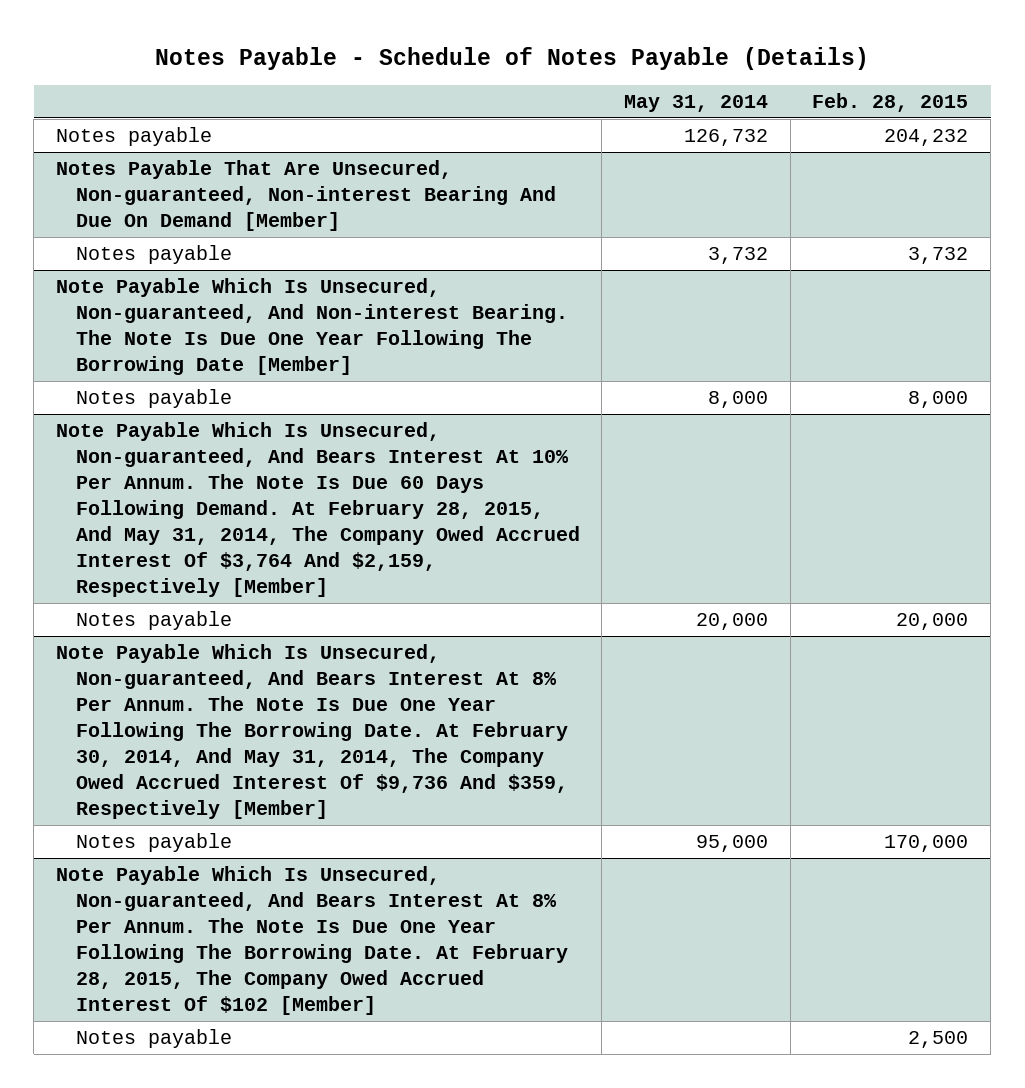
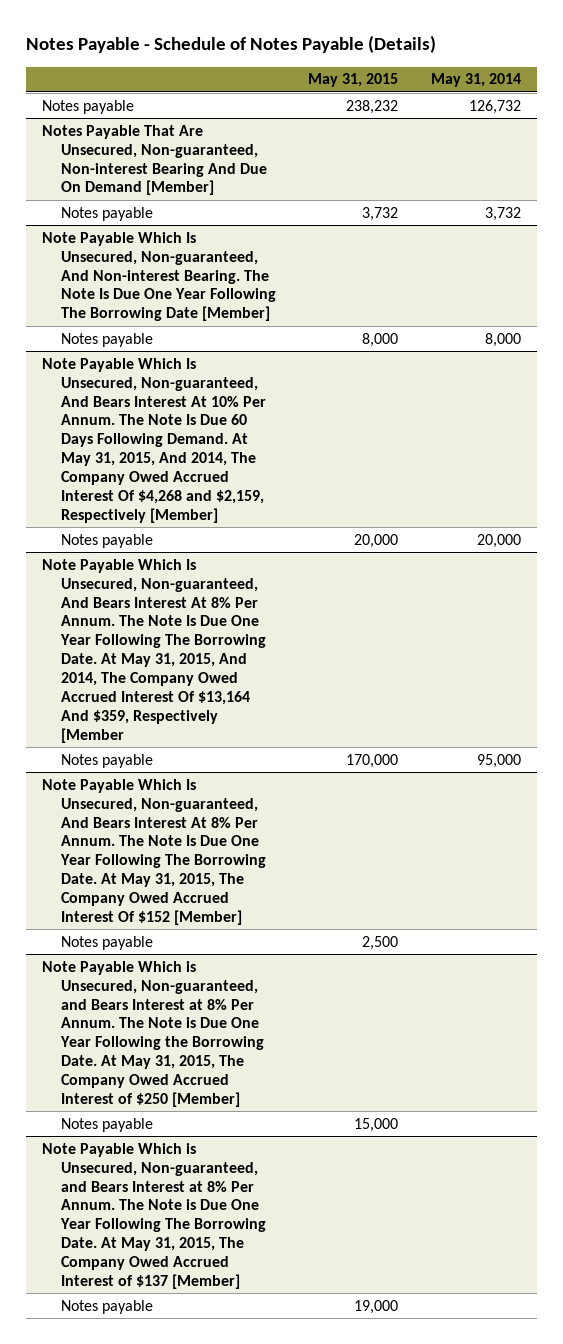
[812,93,969,113] Feb. 28, 2015 -> none
none -> [308,73,399,88] May 31, 2015
[56,422,580,597] Note Payable Which Is Unsecured, Non-guaranteed, And Bears Interest At 10% Per Annum. The Note Is Due 60 Days Following Demand. At February 28, 2015, And May 31, 2014, The Company Owed Accrued Interest Of $3,764 And $2,159, Respectively [Member] -> [41,357,266,523] Note Payable Which Is Unsecured, Non-guaranteed, And Bears Interest At 10% Per Annum. The Note Is Due 60 Days Following Demand. At May 31, 2015, And 2014, The Company Owed Accrued Interest Of $4,268 and $2,159, Respectively [Member]
[56,644,568,819] Note Payable Which Is Unsecured, Non-guaranteed, And Bears Interest At 8% Per Annum. The Note Is Due One Year Following The Borrowing Date. At February 30, 2014, And May 31, 2014, The Company Owed Accrued Interest Of $9,736 And $359, Respectively [Member] -> [41,558,266,743] Note Payable Which Is Unsecured, Non-guaranteed, And Bears Interest At 8% Per Annum. The Note Is Due One Year Following The Borrowing Date. At May 31, 2015, And 2014, The Company Owed Accrued Interest Of $13,164 And $359, Respectively [Member
[56,866,568,1015] Note Payable Which Is Unsecured, Non-guaranteed, And Bears Interest At 8% Per Annum. The Note Is Due One Year Following The Borrowing Date. At February 28, 2015, The Company Owed Accrued Interest Of $102 [Member] -> [41,778,266,925] Note Payable Which Is Unsecured, Non-guaranteed, And Bears Interest At 8% Per Annum. The Note Is Due One Year Following The Borrowing Date. At May 31, 2015, The Company Owed Accrued Interest Of $152 [Member]
none -> [41,960,264,1107] Note Payable Which is Unsecured, Non-guaranteed, and Bears Interest at 8% Per Annum. The Note is Due One Year Following the Borrowing Date. At May 31, 2015, The Company Owed Accrued Interest of $250 [Member]
none -> [60,1117,153,1132] Notes payable
none -> [41,1142,266,1289] Note Payable Which is Unsecured, Non-guaranteed, and Bears Interest at 8% Per Annum. The Note is Due One Year Following The Borrowing Date. At May 31, 2015, The Company Owed Accrued Interest of $137 [Member]
none -> [60,1299,153,1314] Notes payable

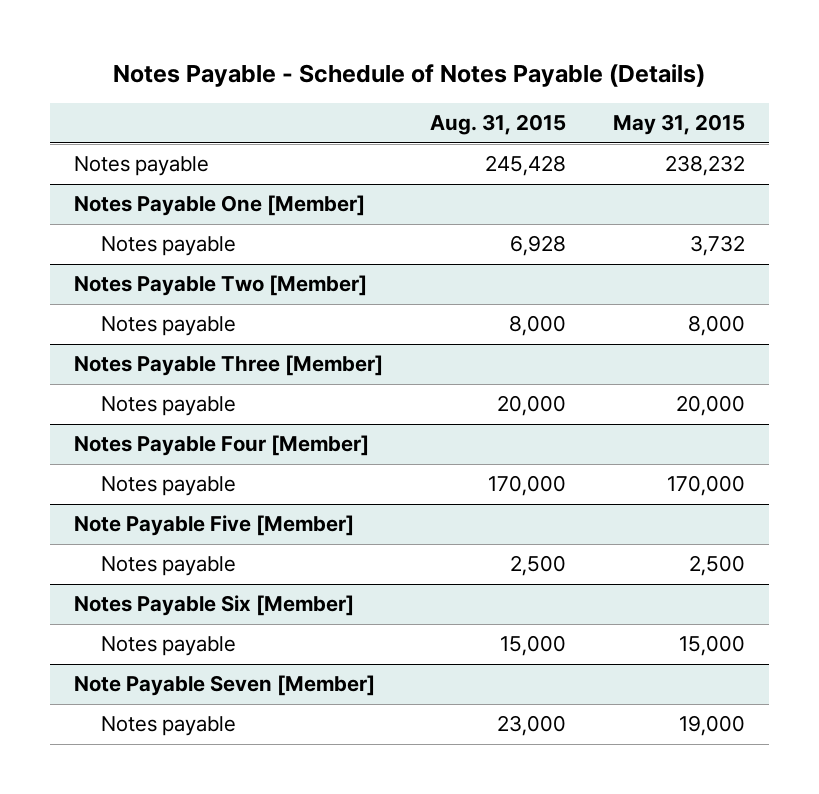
[430,73,521,88] May 31, 2014 -> none
none -> [429,114,566,136] Aug. 31, 2015
[41,124,267,196] Notes Payable That Are Unsecured, Non-guaranteed, Non-interest Bearing And Due On Demand [Member] -> [73,195,365,217] Notes Payable One [Member]
[41,231,276,322] Note Payable Which Is Unsecured, Non-guaranteed, And Non-interest Bearing. The Note Is Due One Year Following The Borrowing Date [Member] -> [73,275,367,297] Notes Payable Two [Member]
[41,357,266,523] Note Payable Which Is Unsecured, Non-guaranteed, And Bears Interest At 10% Per Annum. The Note Is Due 60 Days Following Demand. At May 31, 2015, And 2014, The Company Owed Accrued Interest Of $4,268 and $2,159, Respectively [Member] -> [73,355,383,377] Notes Payable Three [Member]
[41,558,266,743] Note Payable Which Is Unsecured, Non-guaranteed, And Bears Interest At 8% Per Annum. The Note Is Due One Year Following The Borrowing Date. At May 31, 2015, And 2014, The Company Owed Accrued Interest Of $13,164 And $359, Respectively [Member -> [73,435,369,457] Notes Payable Four [Member]
[41,778,266,925] Note Payable Which Is Unsecured, Non-guaranteed, And Bears Interest At 8% Per Annum. The Note Is Due One Year Following The Borrowing Date. At May 31, 2015, The Company Owed Accrued Interest Of $152 [Member] -> [73,515,354,537] Note Payable Five [Member]
[41,960,264,1107] Note Payable Which is Unsecured, Non-guaranteed, and Bears Interest at 8% Per Annum. The Note is Due One Year Following the Borrowing Date. At May 31, 2015, The Company Owed Accrued Interest of $250 [Member] -> [73,595,354,617] Notes Payable Six [Member]
[41,1142,266,1289] Note Payable Which is Unsecured, Non-guaranteed, and Bears Interest at 8% Per Annum. The Note is Due One Year Following The Borrowing Date. At May 31, 2015, The Company Owed Accrued Interest of $137 [Member] -> [73,675,375,697] Note Payable Seven [Member]

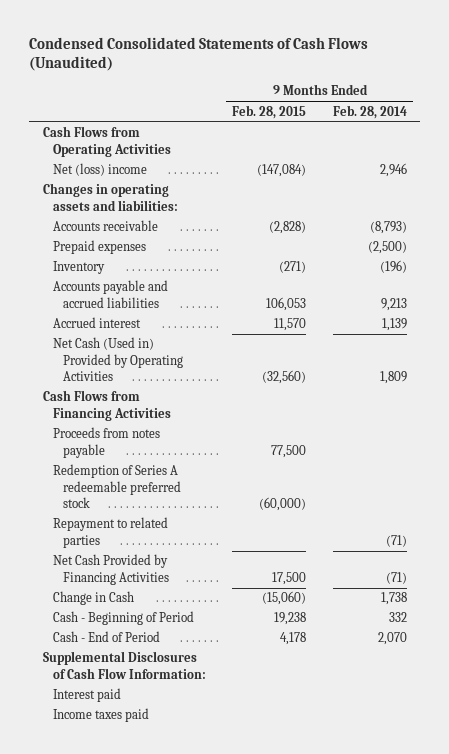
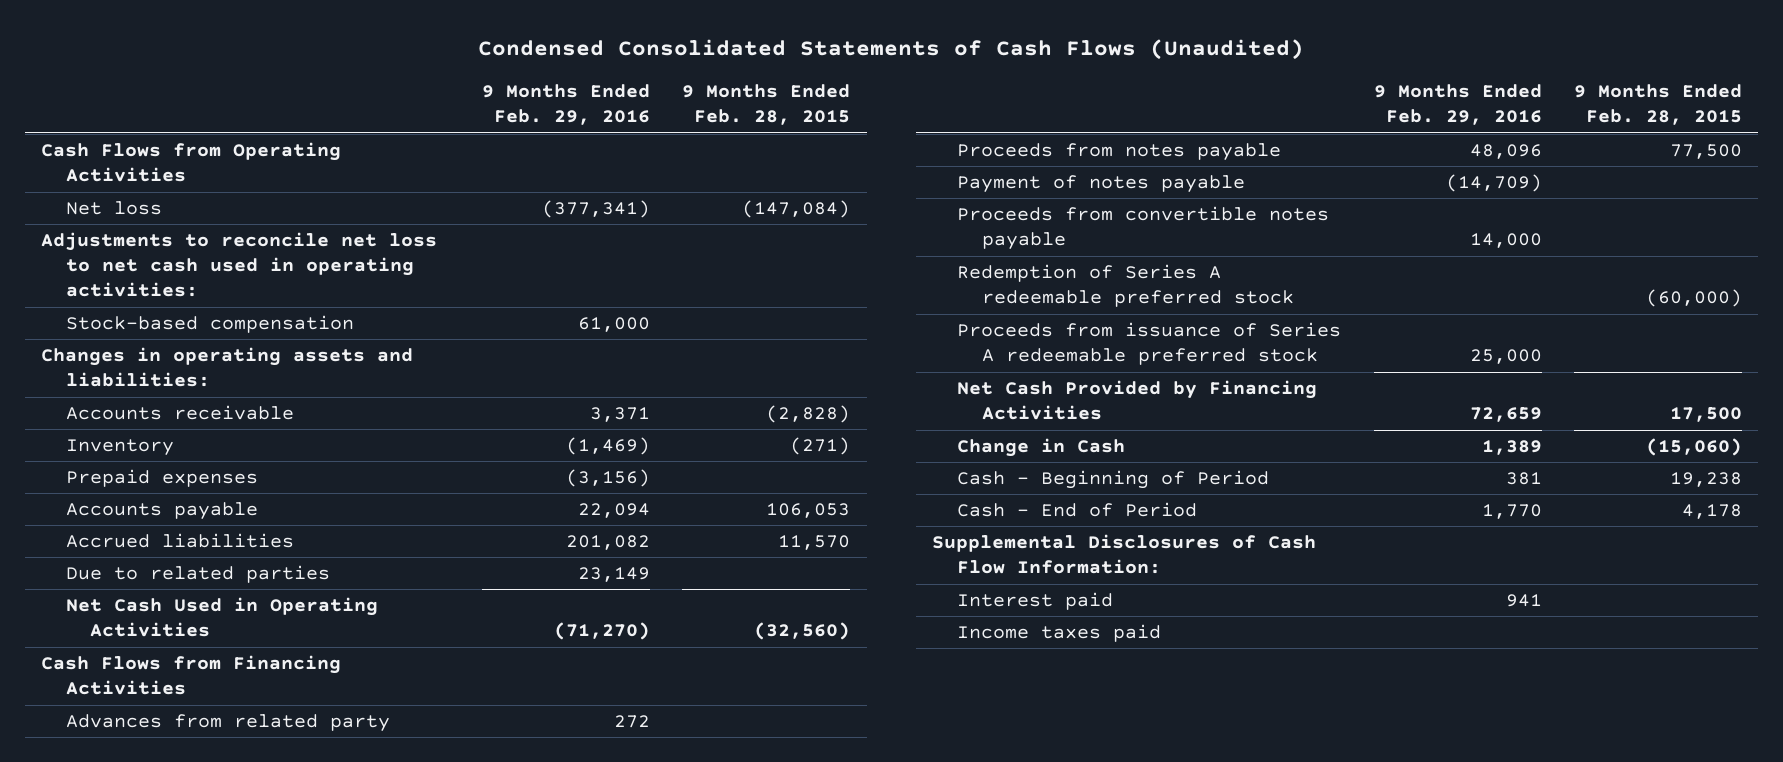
[332,104,407,119] Feb. 28, 2014 -> none
none -> [481,84,650,126] 9 Months Ended Feb. 29, 2016
[52,163,147,177] Net (loss) income -> [65,201,162,216] Net loss
none -> [40,232,437,298] Adjustments to reconcile net loss to net cash used in operating activities:
none -> [65,315,354,334] Stock-based compensation
[52,240,146,255] Prepaid expenses -> [65,469,258,488] Prepaid expenses
[52,280,168,308] Accounts payable and accrued liabilities -> [65,502,258,521] Accounts payable
[52,317,141,329] Accrued interest -> [65,533,294,549] Accrued liabilities
none -> [65,565,330,584] Due to related parties
[52,337,184,382] Net Cash (Used in) Provided by Operating Activities -> [65,597,378,638] Net Cash Used in Operating Activities
none -> [65,714,390,733] Advances from related party
none -> [957,175,1246,194] Payment of notes payable
none -> [957,206,1330,251] Proceeds from convertible notes payable
[52,517,168,548] Repayment to related parties -> none
none -> [957,322,1342,366] Proceeds from issuance of Series A redeemable preferred stock

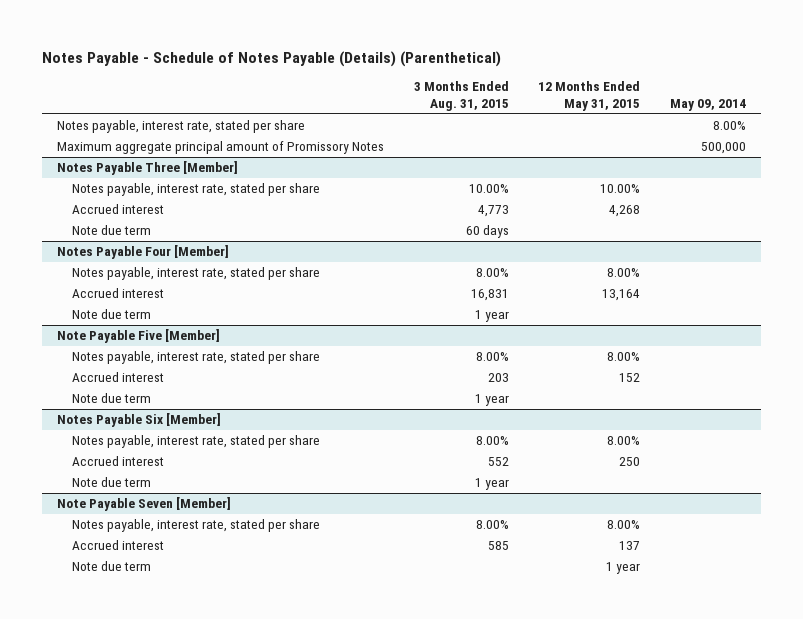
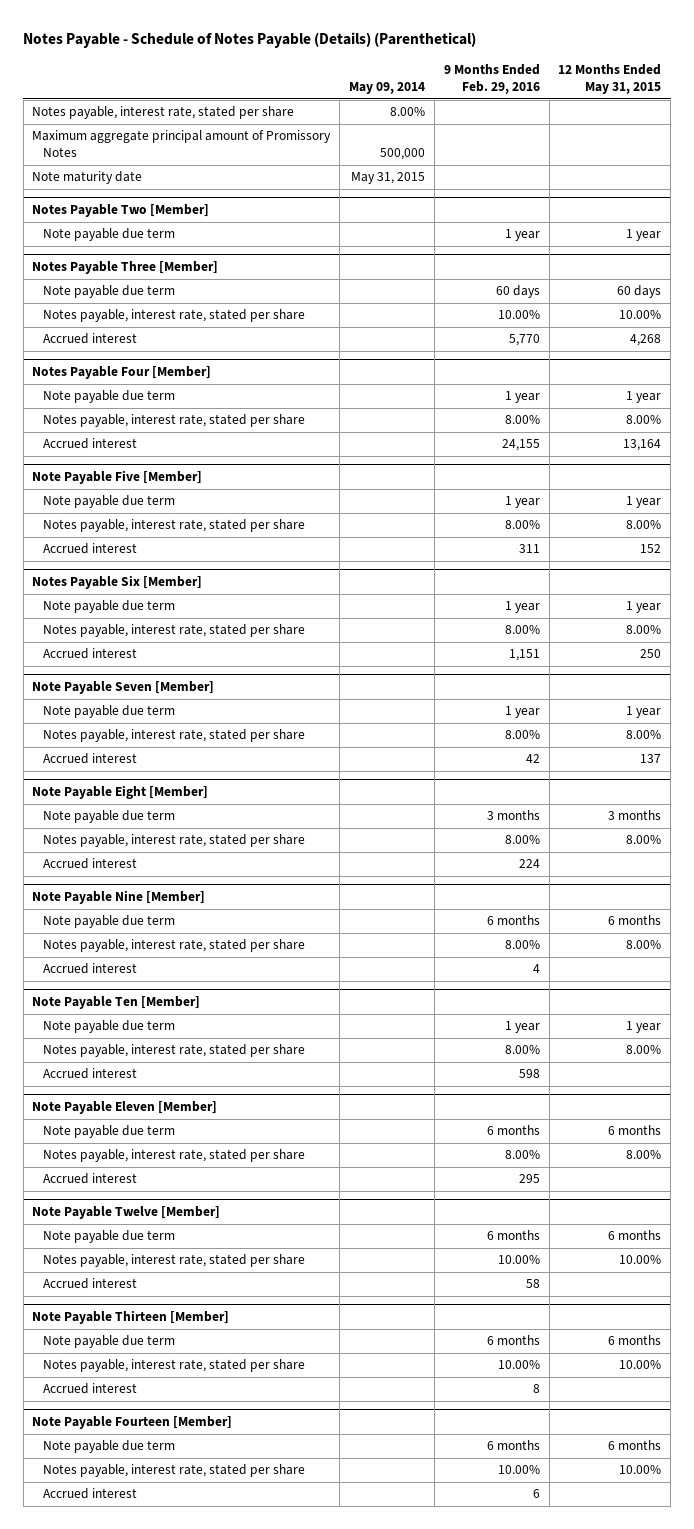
[413,81,509,112] 3 Months Ended Aug. 31, 2015 -> none
none -> [443,64,540,94] 9 Months Ended Feb. 29, 2016
none -> [32,171,143,185] Note maturity date
none -> [32,203,210,217] Notes Payable Two [Member]
none -> [42,228,175,242] Note payable due term
none -> [42,285,175,299] Note payable due term
[71,225,151,236] Note due term -> none
none -> [42,390,175,404] Note payable due term
[71,309,151,320] Note due term -> none
none -> [42,495,175,509] Note payable due term
[71,393,151,404] Note due term -> none
none -> [42,600,175,614] Note payable due term
[71,477,151,488] Note due term -> none
none -> [42,705,175,719] Note payable due term
none -> [32,784,209,799] Note Payable Eight [Member]
[71,561,151,572] Note due term -> [42,810,175,824] Note payable due term
[606,562,641,575] 1 year -> [608,810,662,821] 3 months
none -> [42,834,305,848] Notes payable, interest rate, stated per share
none -> [42,858,137,870] Accrued interest
none -> [32,889,206,904] Note Payable Nine [Member]
none -> [42,915,175,929] Note payable due term
none -> [42,939,305,953] Notes payable, interest rate, stated per share
none -> [42,963,137,975] Accrued interest
none -> [32,995,201,1009] Note Payable Ten [Member]
none -> [42,1020,175,1034] Note payable due term
none -> [42,1044,305,1058] Notes payable, interest rate, stated per share
none -> [42,1068,137,1080] Accrued interest
none -> [32,1100,218,1114] Note Payable Eleven [Member]
none -> [42,1125,175,1139] Note payable due term
none -> [42,1149,305,1163] Notes payable, interest rate, stated per share
none -> [42,1173,137,1185] Accrued interest
none -> [32,1205,221,1219] Note Payable Twelve [Member]
none -> [42,1230,175,1244] Note payable due term
none -> [42,1254,305,1268] Notes payable, interest rate, stated per share
none -> [42,1278,137,1290] Accrued interest
none -> [32,1309,230,1324] Note Payable Thirteen [Member]
none -> [42,1335,175,1349] Note payable due term
none -> [42,1359,305,1373] Notes payable, interest rate, stated per share
none -> [42,1383,137,1395] Accrued interest
none -> [32,1415,233,1429] Note Payable Fourteen [Member]
none -> [42,1440,175,1454] Note payable due term
none -> [42,1464,305,1478] Notes payable, interest rate, stated per share
none -> [42,1488,137,1500] Accrued interest

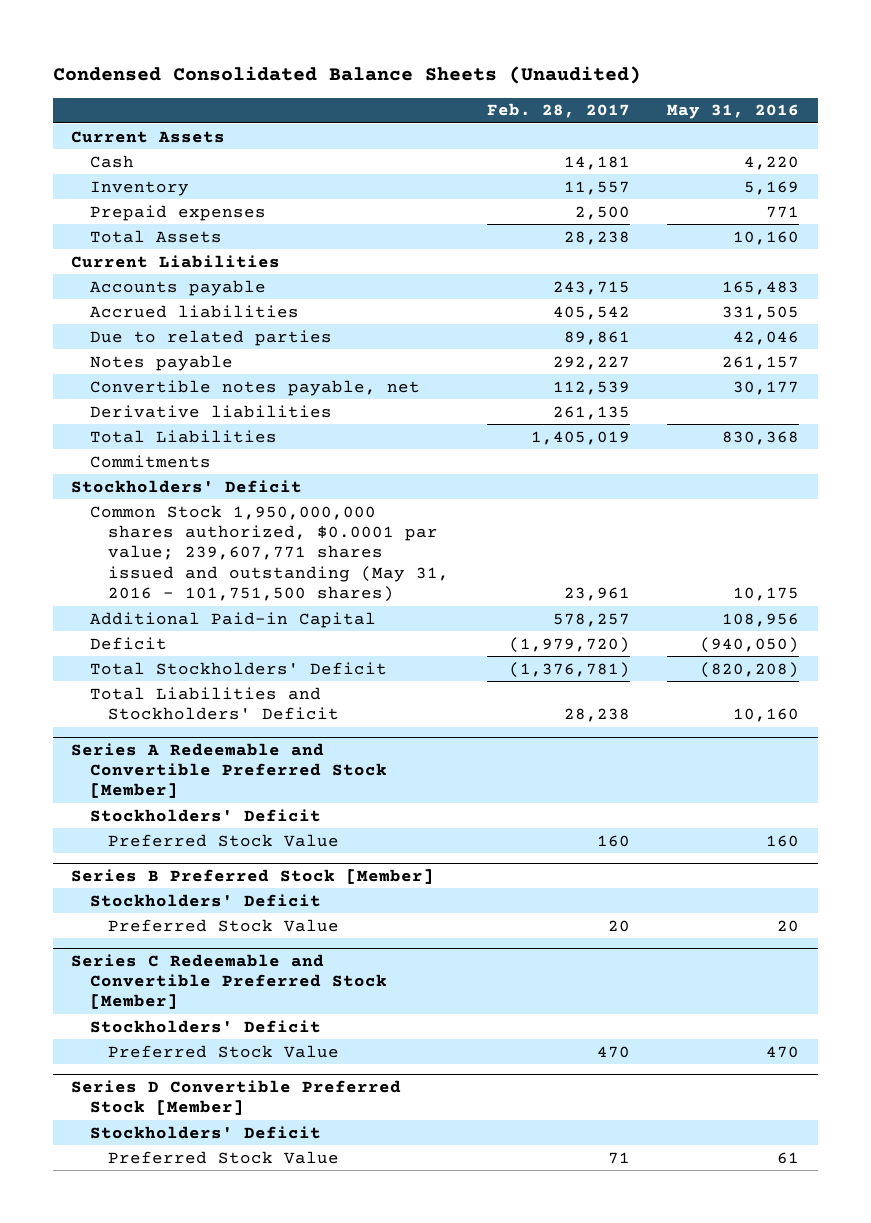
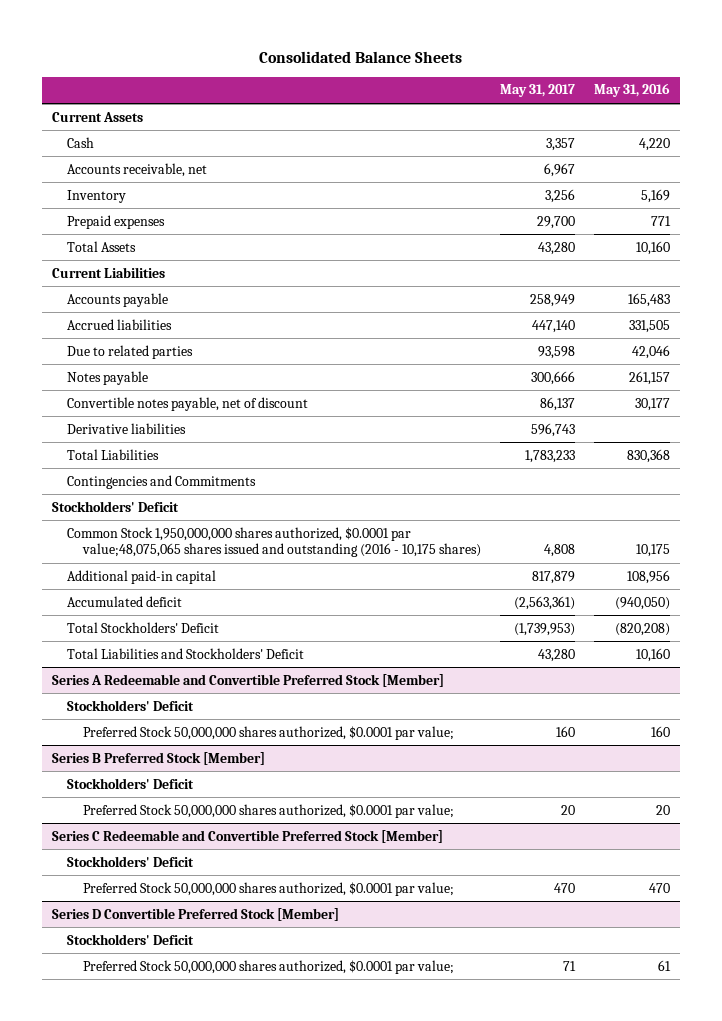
[52,66,641,85] Condensed Consolidated Balance Sheets (Unaudited) -> [259,51,463,64] Consolidated Balance Sheets
[486,103,630,119] Feb. 28, 2017 -> none
none -> [500,84,576,98] May 31, 2017
none -> [67,162,208,177] Accounts receivable, net
[89,379,420,396] Convertible notes payable, net -> [67,396,309,411] Convertible notes payable, net of discount
[89,454,211,468] Commitments -> [67,474,257,489] Contingencies and Commitments
[89,504,450,602] Common Stock 1,950,000,000 shares authorized, $0.0001 par value; 239,607,771 shares issued and outstanding (May 31, 2016 - 101,751,500 shares) -> [67,526,481,557] Common Stock 1,950,000,000 shares authorized, $0.0001 par value;48,075,065 shares issued and outstanding (2016 - 10,175 shares)
[89,611,376,628] Additional Paid-in Capital -> [67,569,217,584] Additional paid-in capital
[89,636,167,650] Deficit -> [67,595,183,607] Accumulated deficit
[108,833,340,847] Preferred Stock Value -> [82,725,454,740] Preferred Stock 50,000,000 shares authorized, $0.0001 par value;
[108,918,340,932] Preferred Stock Value -> [82,803,454,818] Preferred Stock 50,000,000 shares authorized, $0.0001 par value;
[108,1044,340,1058] Preferred Stock Value -> [82,881,454,896] Preferred Stock 50,000,000 shares authorized, $0.0001 par value;
[108,1150,340,1164] Preferred Stock Value -> [82,959,454,974] Preferred Stock 50,000,000 shares authorized, $0.0001 par value;

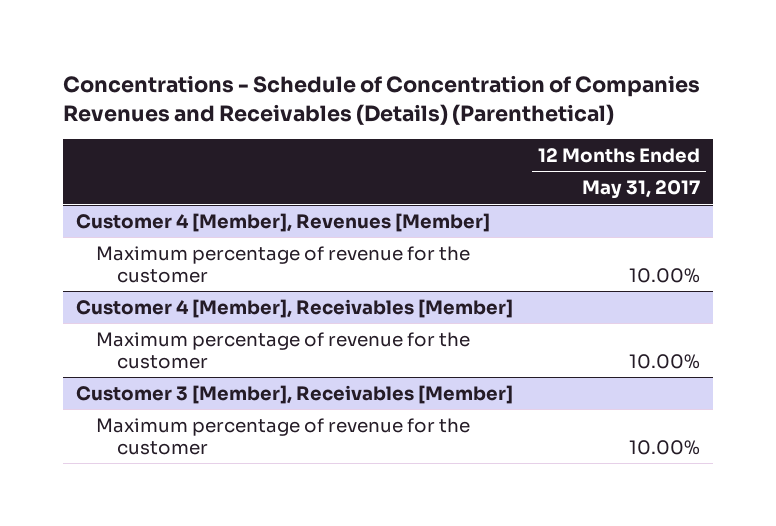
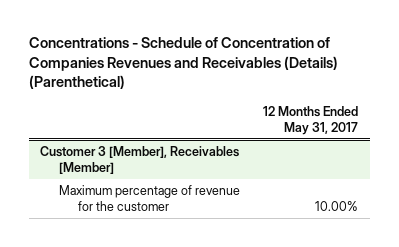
[76,212,491,232] Customer 4 [Member], Revenues [Member] -> none
[96,245,471,283] Maximum percentage of revenue for the customer -> none
[76,298,514,318] Customer 4 [Member], Receivables [Member] -> none
[96,331,471,369] Maximum percentage of revenue for the customer -> none

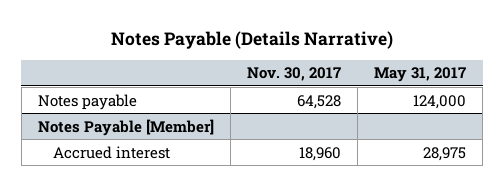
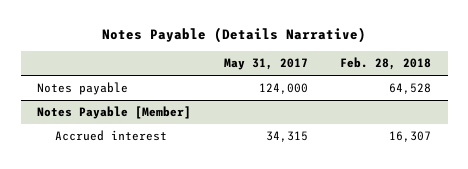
[247,67,342,82] Nov. 30, 2017 -> none
none -> [340,57,432,71] Feb. 28, 2018
[423,146,467,161] 28,975 -> [265,131,308,143] 34,315

